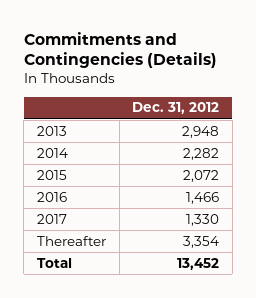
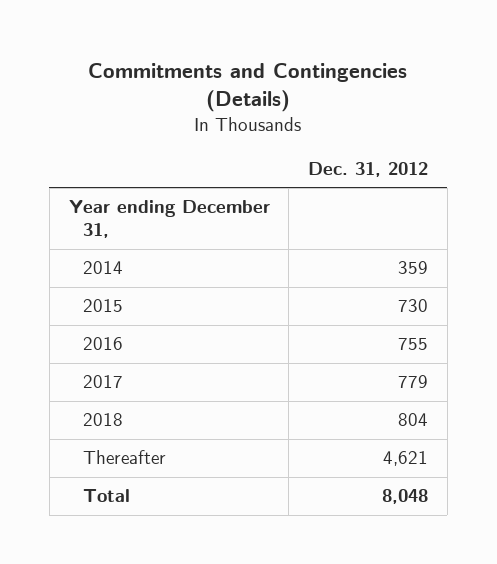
[36,125,67,136] 2013 -> none
none -> [68,200,270,239] Year ending December 31,
[183,147,220,160] 2,282 -> [398,261,429,275] 359
[183,169,220,182] 2,072 -> [398,299,429,313] 730
[186,191,220,204] 1,466 -> [398,338,429,351] 755
[186,213,220,226] 1,330 -> [398,375,429,389] 779
none -> [82,413,123,427] 2018
[183,235,220,248] 3,354 -> [383,451,429,467] 4,621
[177,257,220,270] 13,452 -> [382,489,429,505] 8,048

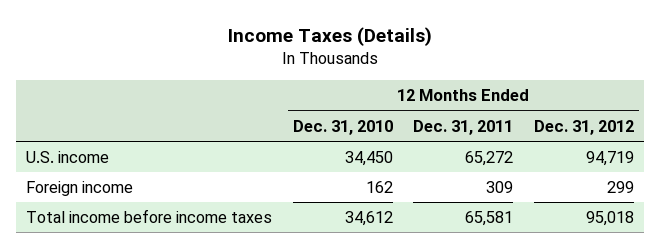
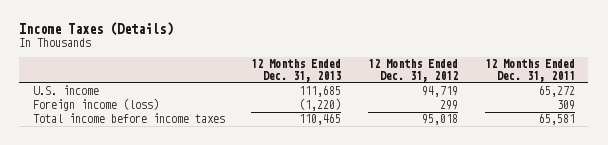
[292,119,393,135] Dec. 31, 2010 -> none
none -> [251,59,342,83] 12 Months Ended Dec. 31, 2013
[26,181,134,197] Foreign income -> [32,98,159,112] Foreign income (loss)

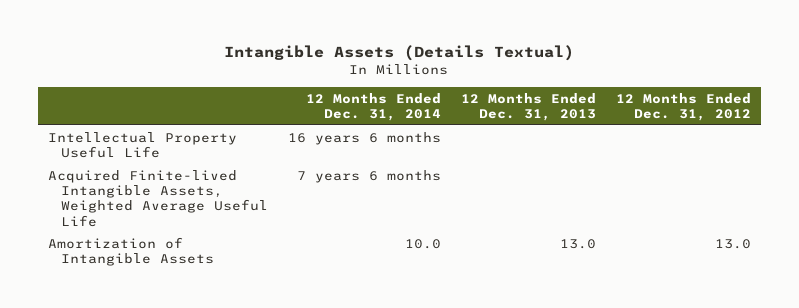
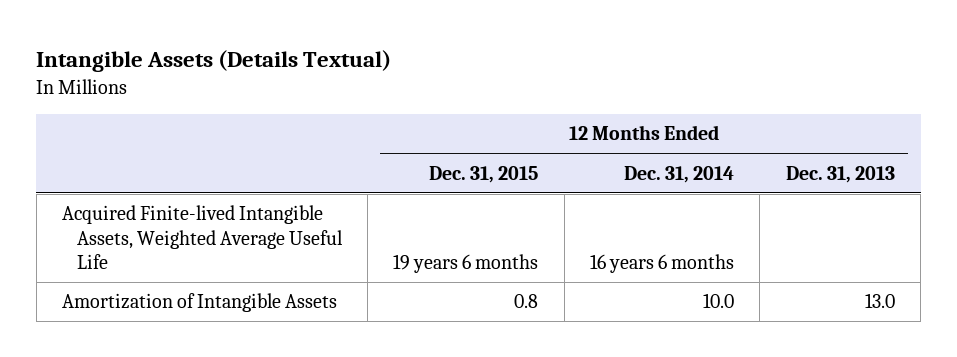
[615,92,751,121] 12 Months Ended Dec. 31, 2012 -> none
none -> [429,165,539,183] Dec. 31, 2015
[47,131,237,158] Intellectual Property Useful Life -> none
[296,169,441,183] 7 years 6 months -> [590,254,735,274] 16 years 6 months

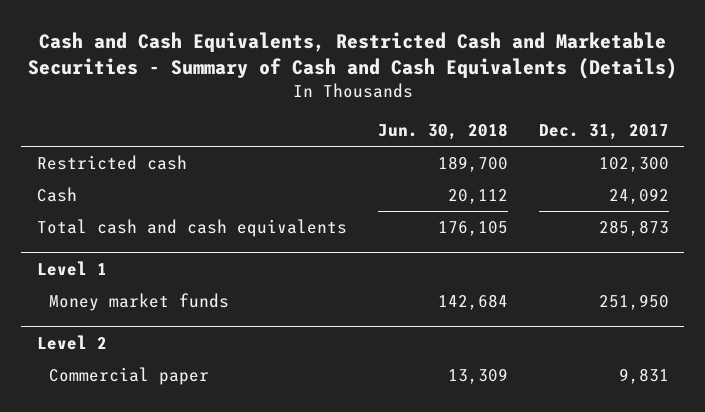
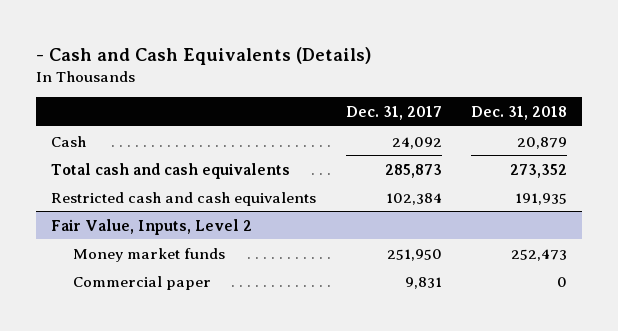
[27,31,677,80] Cash and Cash Equivalents, Restricted Cash and Marketable Securities - Summary of Cash and Cash Equivalents (Details) -> [36,46,372,65] - Cash and Cash Equivalents (Details)
[377,123,508,141] Jun. 30, 2018 -> none
none -> [471,106,568,121] Dec. 31, 2018
[36,154,187,170] Restricted cash -> none
[36,260,107,276] Level 1 -> none
none -> [51,191,317,206] Restricted cash and cash equivalents
none -> [51,218,253,235] Fair Value, Inputs, Level 2
[36,334,107,350] Level 2 -> none

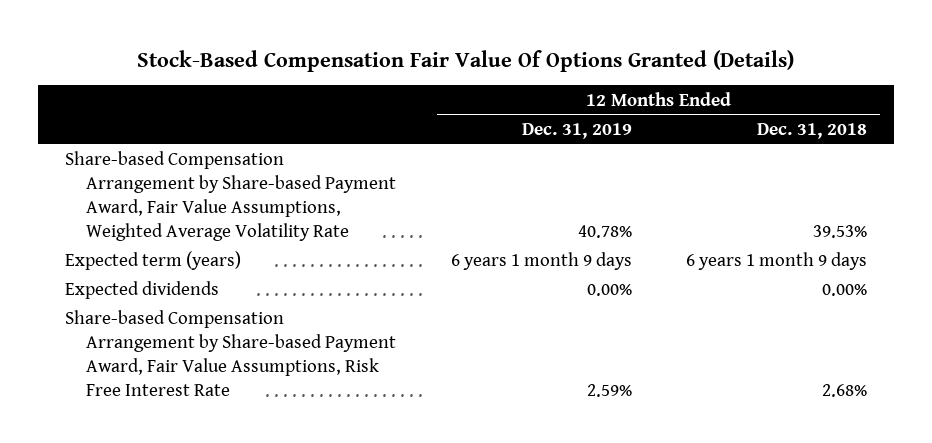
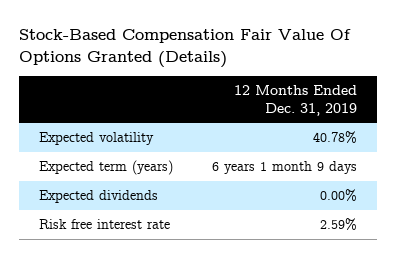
[756,123,867,140] Dec. 31, 2018 -> none
[64,151,397,241] Share-based Compensation Arrangement by Share-based Payment Award, Fair Value Assumptions, Weighted Average Volatility Rate -> [38,132,154,146] Expected volatility
[64,310,397,396] Share-based Compensation Arrangement by Share-based Payment Award, Fair Value Assumptions, Risk Free Interest Rate -> [38,219,170,230] Risk free interest rate

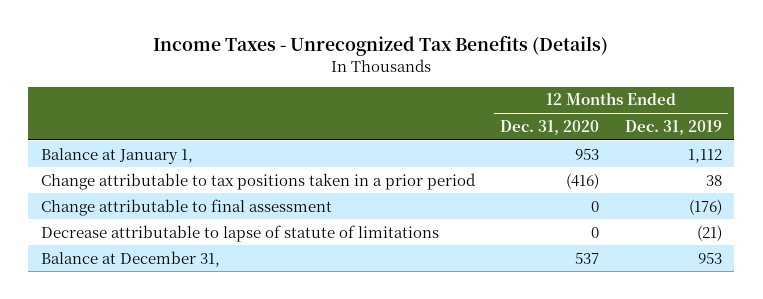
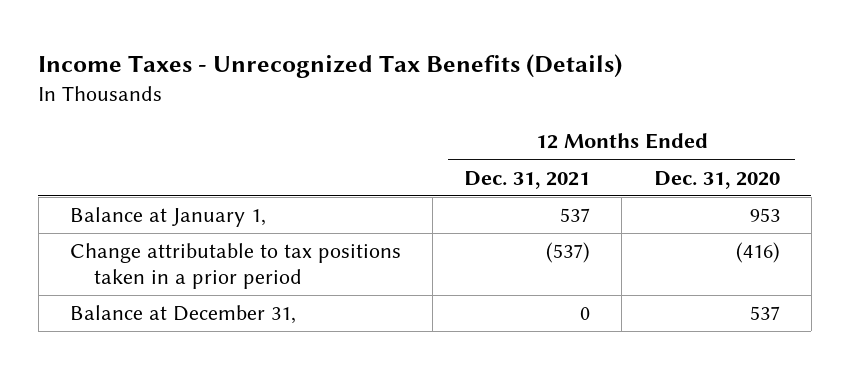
[624,119,722,135] Dec. 31, 2019 -> none
none -> [464,170,591,189] Dec. 31, 2021
[40,198,332,216] Change attributable to final assessment -> none
[40,224,439,242] Decrease attributable to lapse of statute of limitations -> none

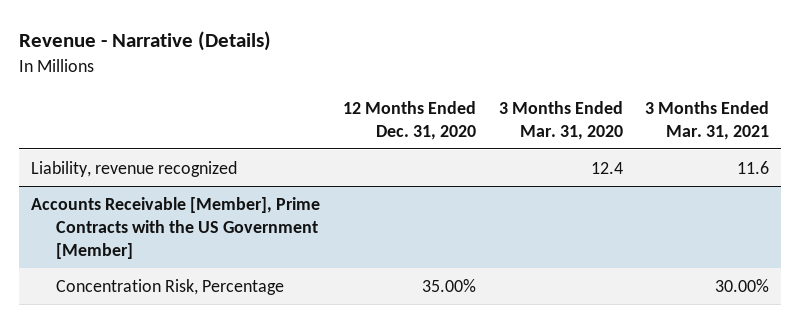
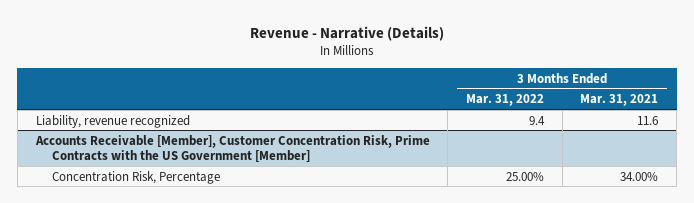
[342,100,476,140] 12 Months Ended Dec. 31, 2020 -> none
[498,100,623,140] 3 Months Ended Mar. 31, 2020 -> none
none -> [465,94,544,107] Mar. 31, 2022
[30,196,320,260] Accounts Receivable [Member], Prime Contracts with the US Government [Member] -> [34,134,430,163] Accounts Receivable [Member], Customer Concentration Risk, Prime Contracts with the US Government [Member]
[715,278,770,292] 30.00% -> [620,171,659,181] 34.00%

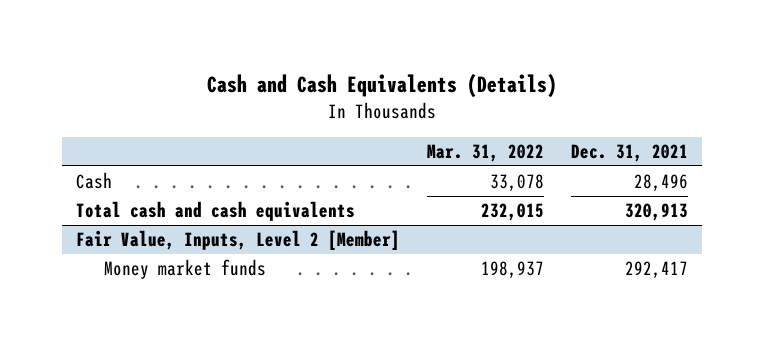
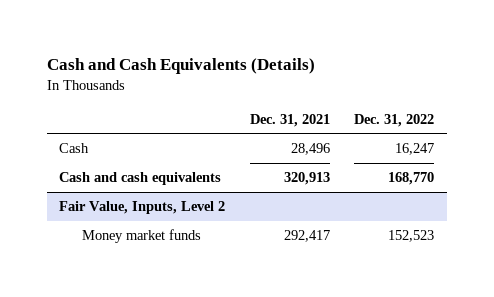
[426,143,544,162] Mar. 31, 2022 -> none
none -> [354,113,435,127] Dec. 31, 2022
[75,201,355,222] Total cash and cash equivalents -> [59,172,222,186] Cash and cash equivalents
[75,230,400,251] Fair Value, Inputs, Level 2 [Member] -> [59,201,226,215] Fair Value, Inputs, Level 2

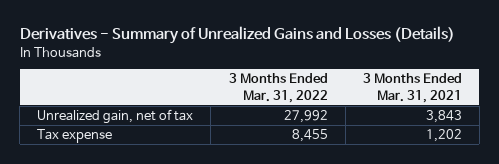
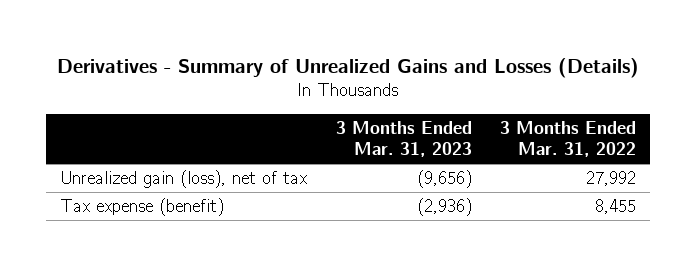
[362,73,462,103] 3 Months Ended Mar. 31, 2021 -> none
none -> [335,120,472,158] 3 Months Ended Mar. 31, 2023
[37,109,194,125] Unrealized gain, net of tax -> [59,170,307,189] Unrealized gain (loss), net of tax
[37,129,113,144] Tax expense -> [59,198,224,217] Tax expense (benefit)

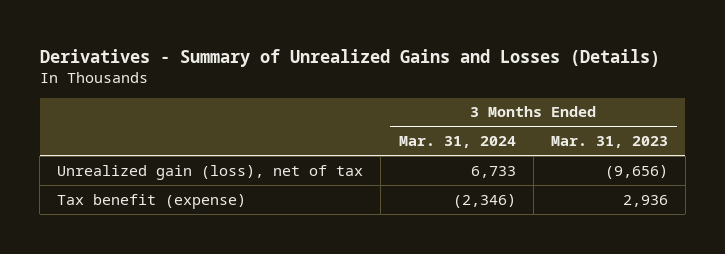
[500,120,637,158] 3 Months Ended Mar. 31, 2022 -> none
none -> [398,136,516,149] Mar. 31, 2024
[59,198,224,217] Tax expense (benefit) -> [57,193,247,209] Tax benefit (expense)
[416,198,472,217] (2,936) -> [622,194,668,207] 2,936

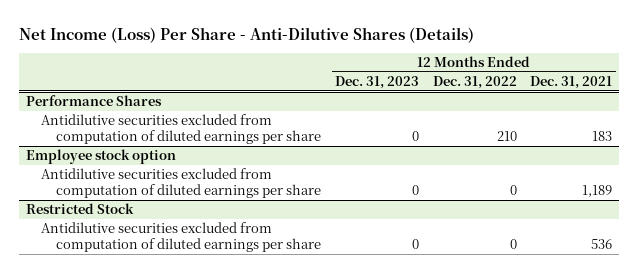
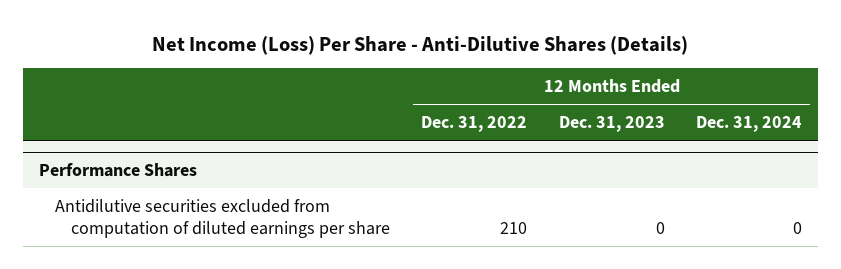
[530,76,613,90] Dec. 31, 2021 -> none
none -> [696,116,803,133] Dec. 31, 2024
[26,149,177,165] Employee stock option -> none
[41,168,322,199] Antidilutive securities excluded from computation of diluted earnings per share -> none
[26,203,135,215] Restricted Stock -> none
[41,222,322,253] Antidilutive securities excluded from computation of diluted earnings per share -> none

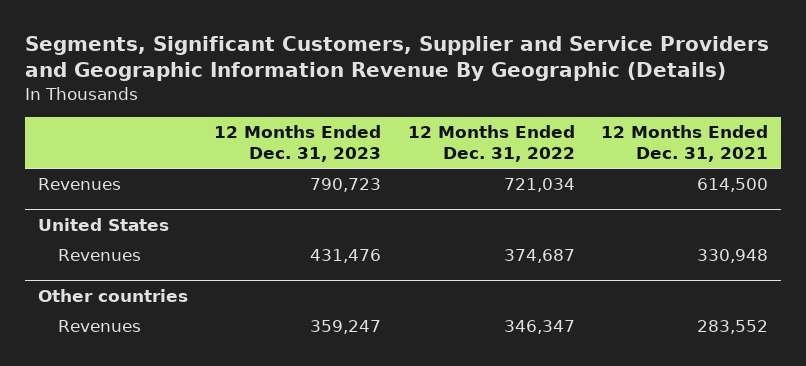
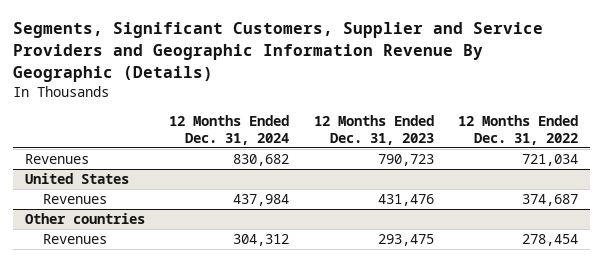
[601,125,769,163] 12 Months Ended Dec. 31, 2021 -> none
none -> [169,115,290,145] 12 Months Ended Dec. 31, 2024
[310,320,382,335] 359,247 -> [377,234,434,247] 293,475
[503,320,575,335] 346,347 -> [521,234,578,247] 278,454

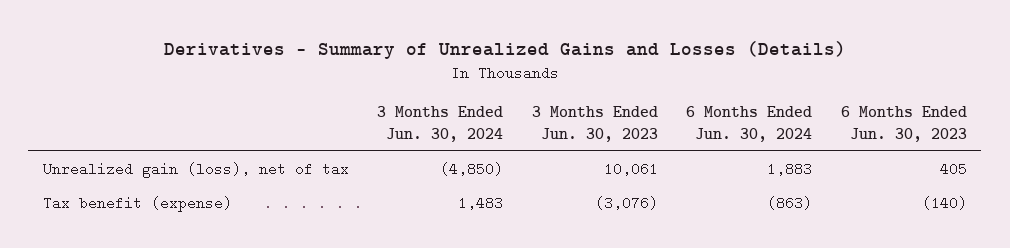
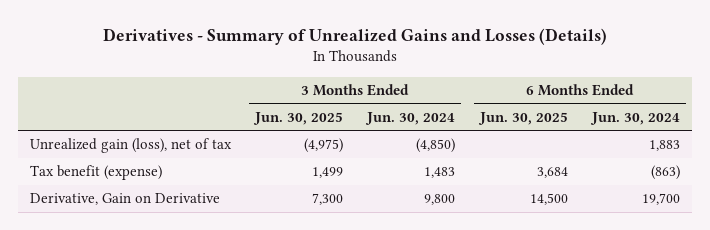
[531,106,658,143] 3 Months Ended Jun. 30, 2023 -> none
[841,106,968,143] 6 Months Ended Jun. 30, 2023 -> none
none -> [253,111,344,125] Jun. 30, 2025
none -> [477,111,568,125] Jun. 30, 2025
none -> [29,193,220,206] Derivative, Gain on Derivative

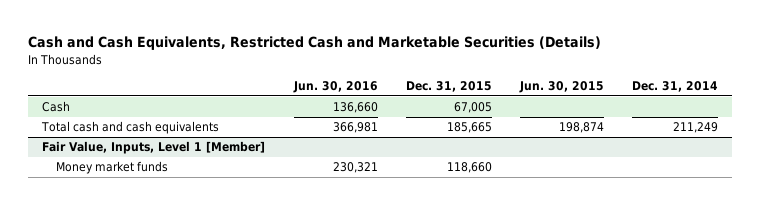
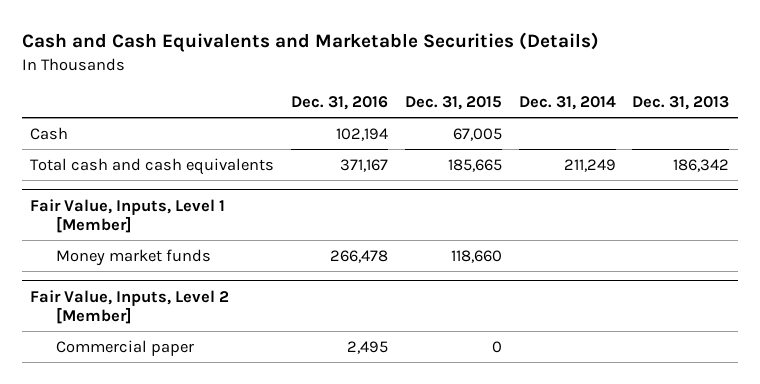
[28,36,602,51] Cash and Cash Equivalents, Restricted Cash and Marketable Securities (Details) -> [21,32,599,53] Cash and Cash Equivalents and Marketable Securities (Details)
[292,81,378,94] Jun. 30, 2016 -> none
[519,81,605,94] Jun. 30, 2015 -> none
none -> [291,95,389,110] Dec. 31, 2016
none -> [632,95,730,110] Dec. 31, 2013
none -> [30,289,230,325] Fair Value, Inputs, Level 2 [Member]
none -> [55,339,194,356] Commercial paper

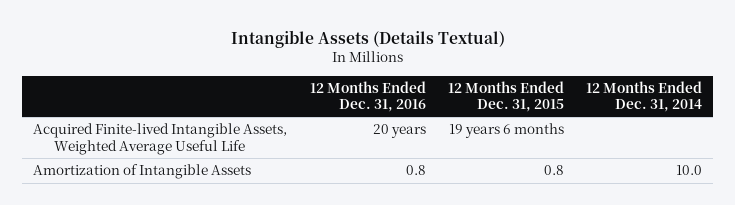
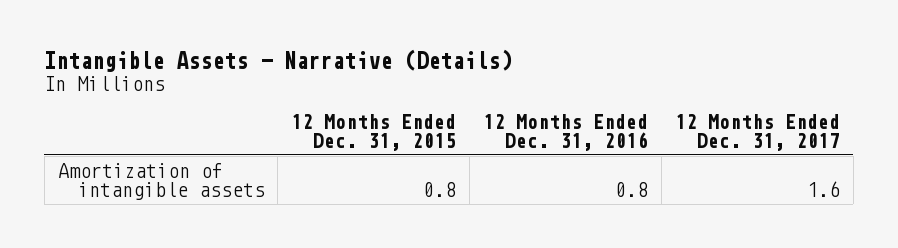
[230,29,505,48] Intangible Assets (Details Textual) -> [44,49,513,73] Intangible Assets - Narrative (Details)
[585,80,702,113] 12 Months Ended Dec. 31, 2014 -> none
none -> [674,113,840,151] 12 Months Ended Dec. 31, 2017
[33,123,288,155] Acquired Finite-lived Intangible Assets, Weighted Average Useful Life -> none
[33,164,252,180] Amortization of Intangible Assets -> [57,163,265,200] Amortization of intangible assets

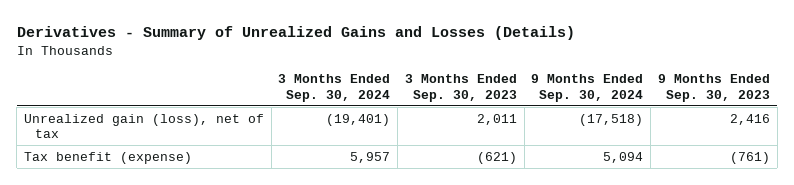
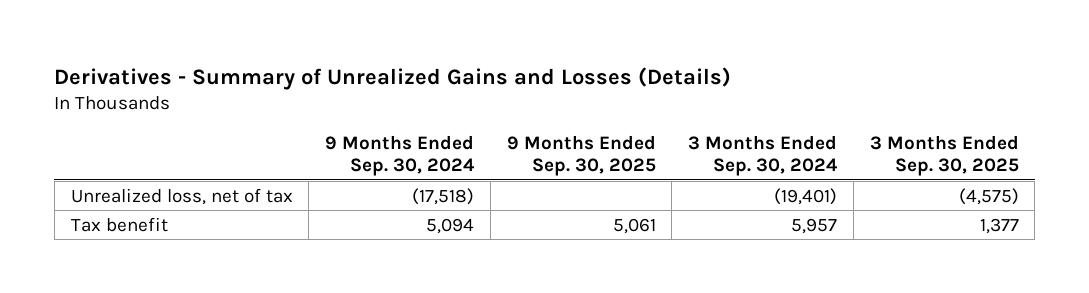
[404,74,517,102] 3 Months Ended Sep. 30, 2023 -> none
[657,74,770,102] 9 Months Ended Sep. 30, 2023 -> none
none -> [506,134,656,177] 9 Months Ended Sep. 30, 2025
none -> [869,134,1019,177] 3 Months Ended Sep. 30, 2025
[23,113,264,139] Unrealized gain (loss), net of tax -> [70,187,293,205] Unrealized loss, net of tax
[23,151,192,164] Tax benefit (expense) -> [70,216,168,232] Tax benefit

